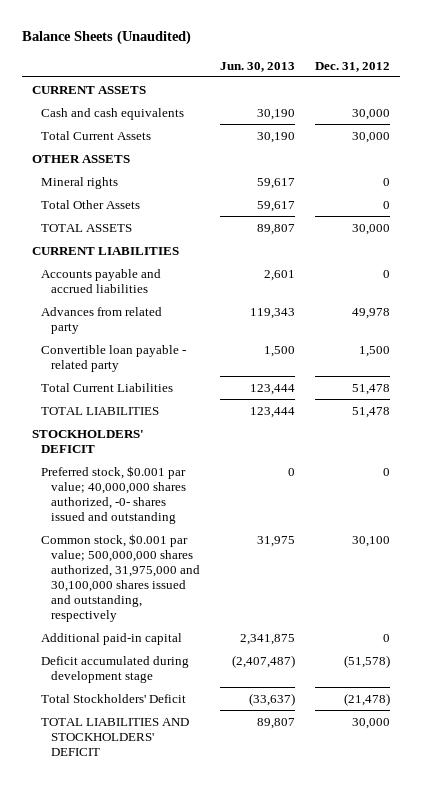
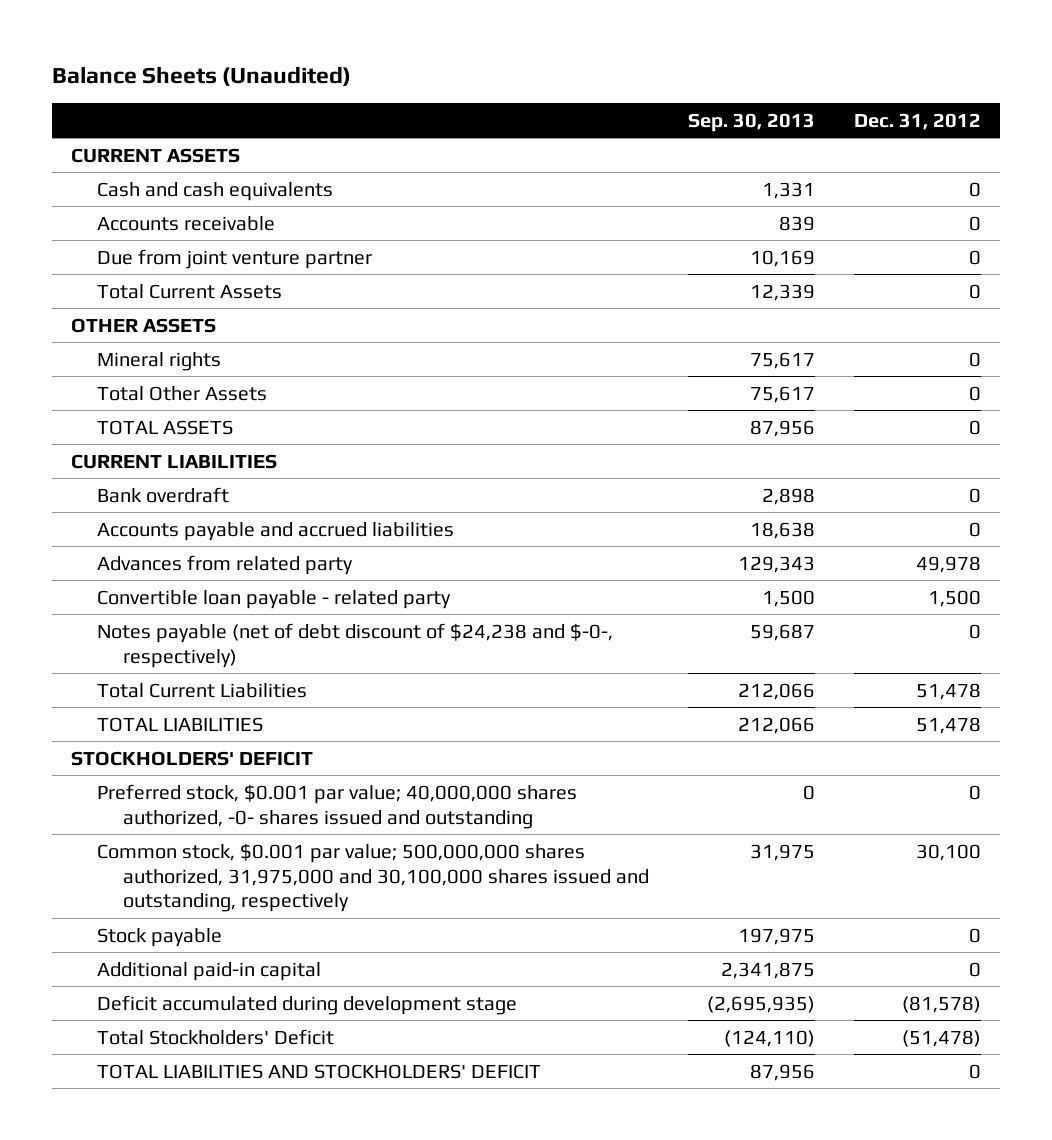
[220,61,296,72] Jun. 30, 2013 -> none
none -> [687,112,815,132] Sep. 30, 2013
[351,108,390,120] 30,000 -> [968,181,981,197] 0
none -> [97,215,276,231] Accounts receivable
none -> [97,248,373,269] Due from joint venture partner
[351,131,390,143] 30,000 -> [968,283,981,299] 0
[351,223,390,235] 30,000 -> [968,419,981,435] 0
none -> [97,486,230,503] Bank overdraft
none -> [97,622,614,668] Notes payable (net of debt discount of $24,238 and $-0-, respectively)
none -> [97,927,223,947] Stock payable
[343,654,390,668] (51,578) -> [901,995,981,1013] (81,578)
[343,692,390,706] (21,478) -> [901,1029,981,1047] (51,478)
[351,717,390,729] 30,000 -> [968,1063,981,1079] 0

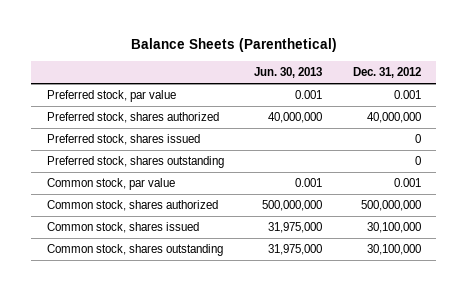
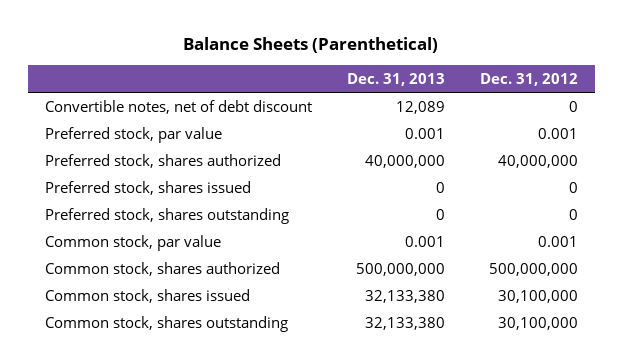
[254,67,323,79] Jun. 30, 2013 -> none
none -> [346,72,445,86] Dec. 31, 2013
none -> [45,99,313,114] Convertible notes, net of debt discount

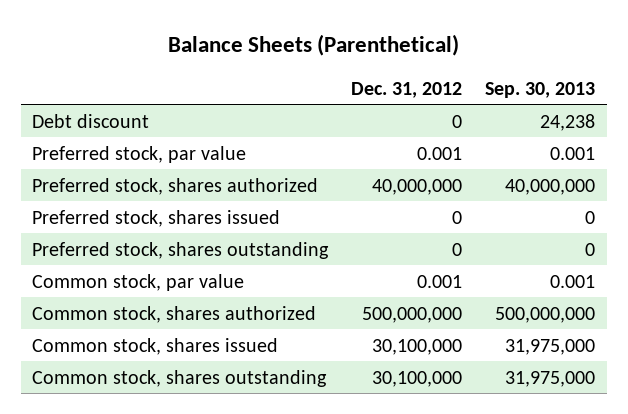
[346,72,445,86] Dec. 31, 2013 -> none
none -> [485,81,596,98] Sep. 30, 2013
[45,99,313,114] Convertible notes, net of debt discount -> none
none -> [32,113,150,128] Debt discount

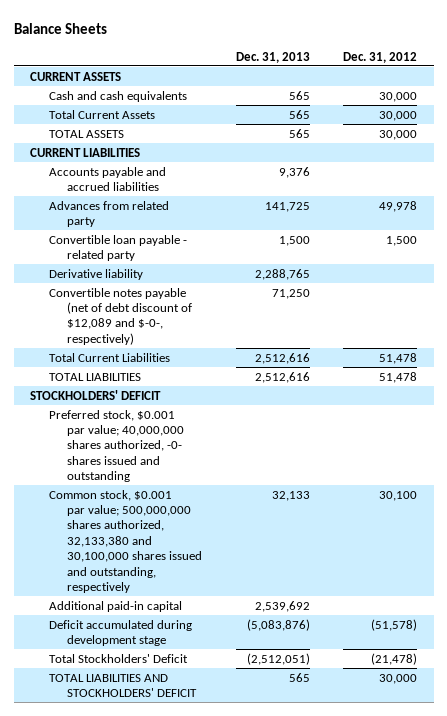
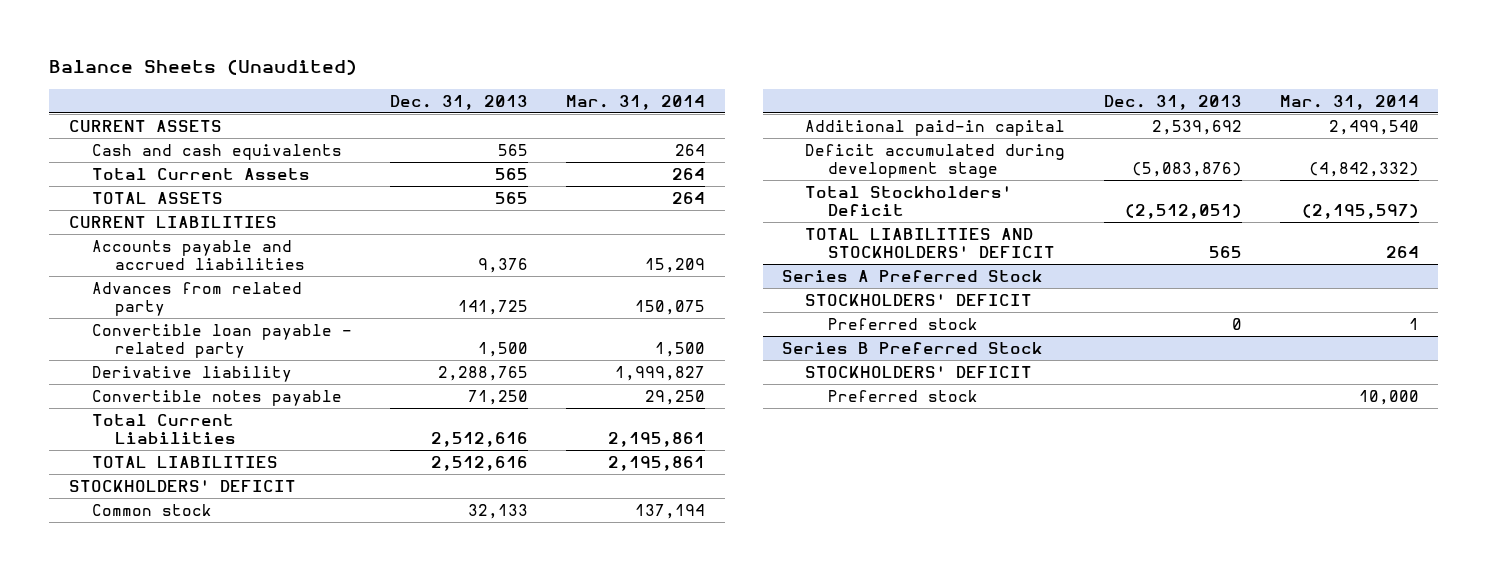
[13,23,107,35] Balance Sheets -> [49,59,358,76] Balance Sheets (Unaudited)
[343,51,418,63] Dec. 31, 2012 -> none
none -> [566,94,706,110] Mar. 31, 2014
[48,287,193,345] Convertible notes payable (net of debt discount of $12,089 and $-0-, respectively) -> [91,389,342,406] Convertible notes payable
[48,409,185,483] Preferred stock, $0.001 par value; 40,000,000 shares authorized, -0- shares issued and outstanding -> none
[48,489,203,593] Common stock, $0.001 par value; 500,000,000 shares authorized, 32,133,380 and 30,100,000 shares issued and outstanding, respectively -> [91,503,212,516] Common stock
none -> [782,269,1044,282] Series A Preferred Stock
none -> [805,293,1033,306] STOCKHOLDERS' DEFICIT
none -> [828,317,979,330] Preferred stock
none -> [782,341,1044,354] Series B Preferred Stock
none -> [805,365,1033,378] STOCKHOLDERS' DEFICIT
none -> [828,389,979,402] Preferred stock

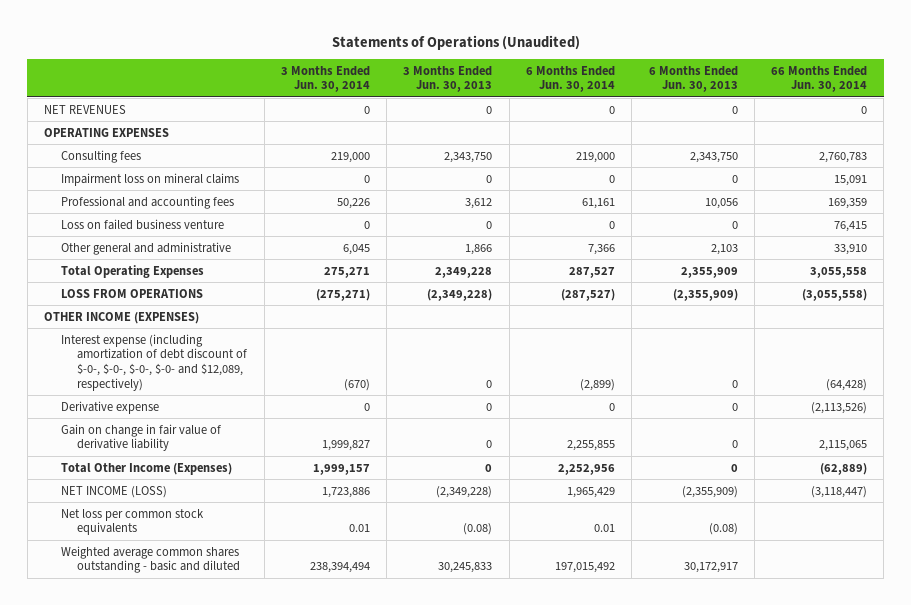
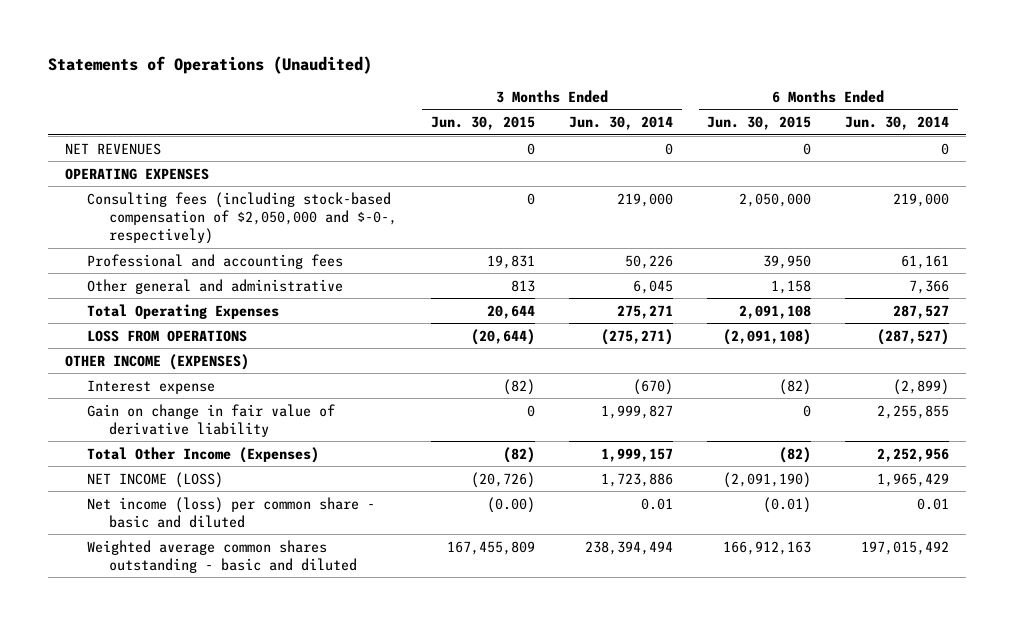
[403,65,493,93] 3 Months Ended Jun. 30, 2013 -> none
[648,65,738,93] 6 Months Ended Jun. 30, 2013 -> none
[771,65,868,93] 66 Months Ended Jun. 30, 2014 -> none
none -> [430,116,535,131] Jun. 30, 2015
none -> [707,116,812,131] Jun. 30, 2015
[60,172,239,186] Impairment loss on mineral claims -> none
[60,149,141,163] Consulting fees -> [86,191,397,244] Consulting fees (including stock-based compensation of $2,050,000 and $-0-, respectively)
[60,218,224,230] Loss on failed business venture -> none
[60,400,159,414] Derivative expense -> none
[60,333,248,391] Interest expense (including amortization of debt discount of $-0-, $-0-, $-0-, $-0- and $12,089, respectively) -> [86,379,215,394] Interest expense
[60,508,204,536] Net loss per common stock equivalents -> [86,496,375,528] Net income (loss) per common share - basic and diluted

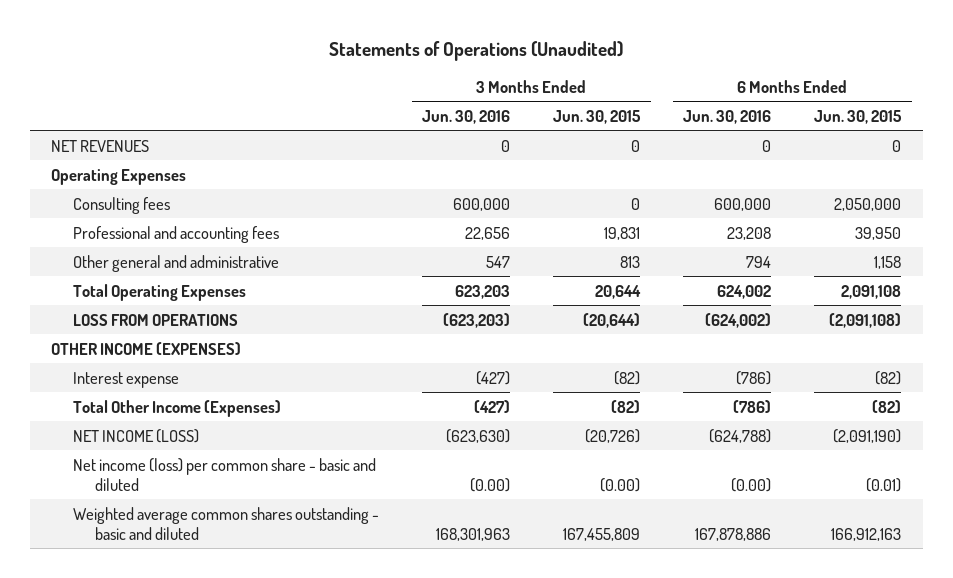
[569,116,674,131] Jun. 30, 2014 -> none
[845,116,950,131] Jun. 30, 2014 -> none
none -> [422,109,511,124] Jun. 30, 2016
none -> [683,109,772,124] Jun. 30, 2016
[64,167,209,180] OPERATING EXPENSES -> [51,168,187,185] Operating Expenses
[86,191,397,244] Consulting fees (including stock-based compensation of $2,050,000 and $-0-, respectively) -> [73,196,171,214] Consulting fees
[86,403,335,437] Gain on change in fair value of derivative liability -> none

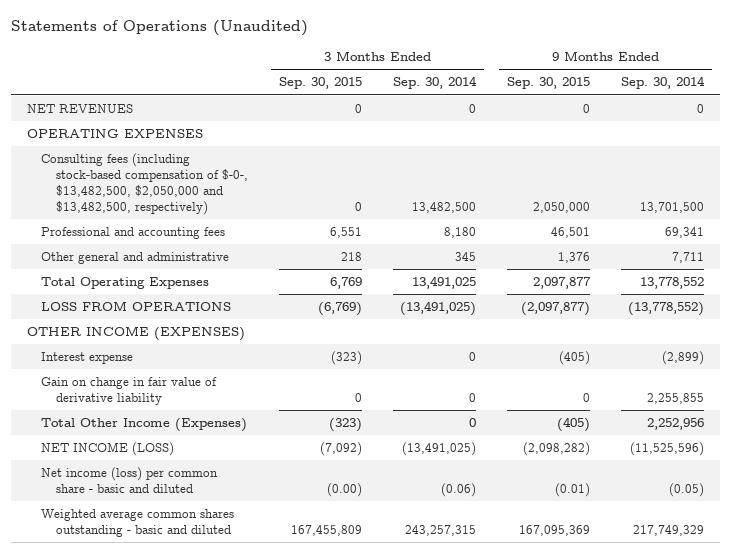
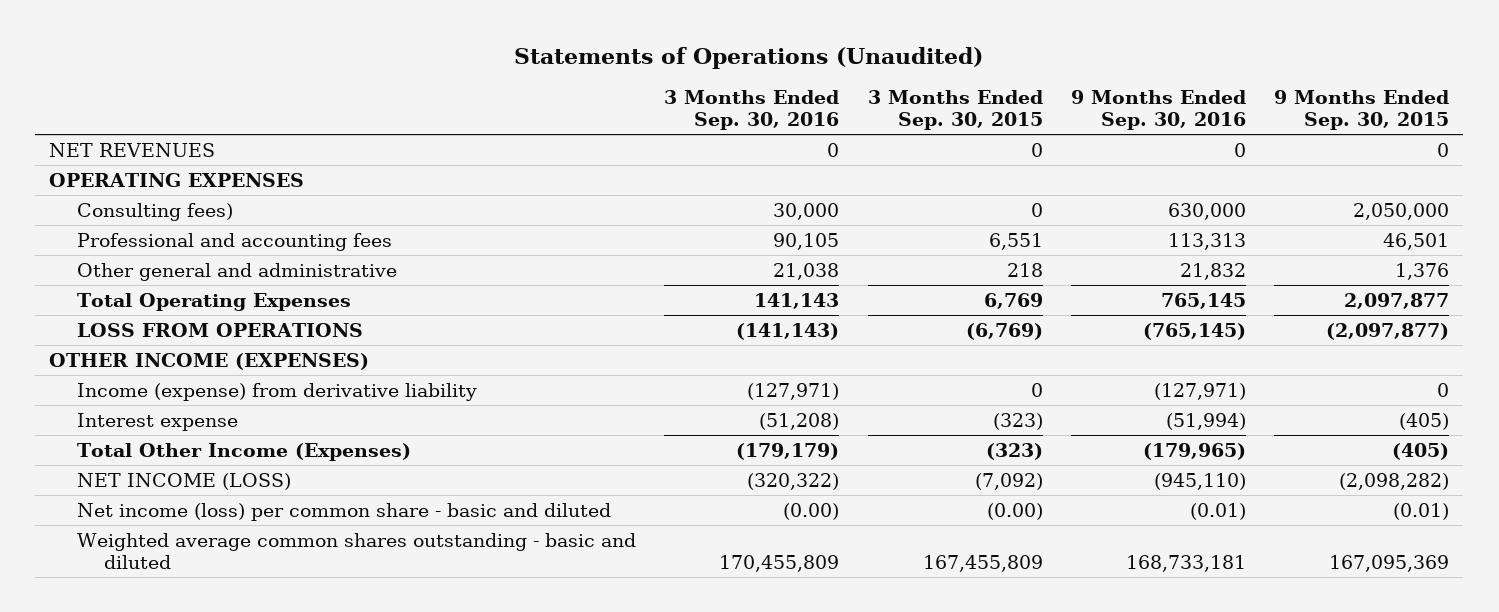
[393,76,478,90] Sep. 30, 2014 -> none
[621,76,706,90] Sep. 30, 2014 -> none
none -> [664,90,840,130] 3 Months Ended Sep. 30, 2016
none -> [1070,90,1246,130] 9 Months Ended Sep. 30, 2016
[41,153,249,215] Consulting fees (including stock-based compensation of $-0-, $13,482,500, $2,050,000 and $13,482,500, respectively) -> [76,202,233,221] Consulting fees)
none -> [76,382,477,401] Income (expense) from derivative liability
[41,377,218,405] Gain on change in fair value of derivative liability -> none

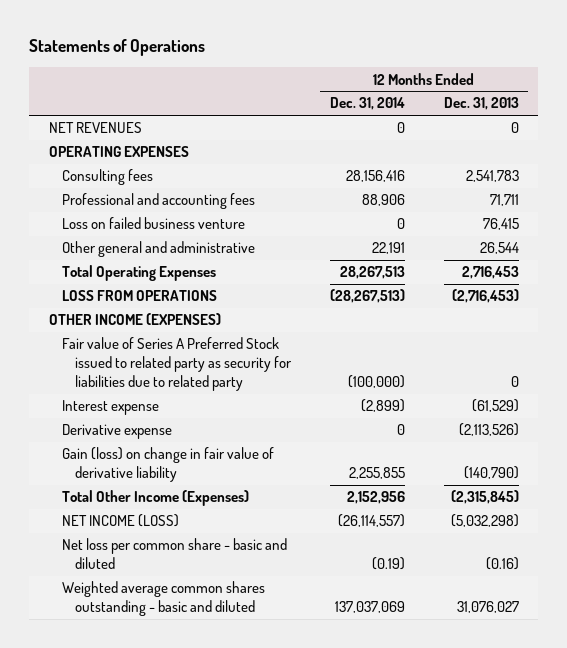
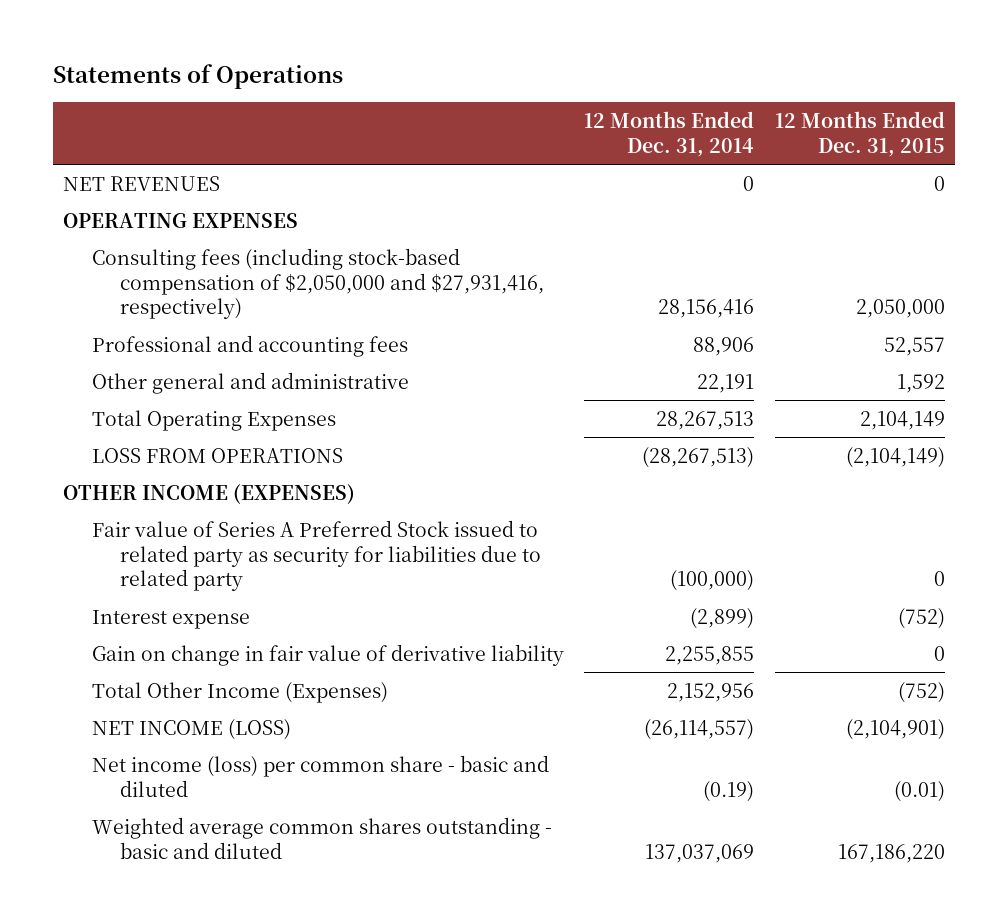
[443,97,519,111] Dec. 31, 2013 -> none
none -> [774,110,945,157] 12 Months Ended Dec. 31, 2015
[61,169,153,186] Consulting fees -> [91,247,545,320] Consulting fees (including stock-based compensation of $2,050,000 and $27,931,416, respectively)
[61,217,245,230] Loss on failed business venture -> none
[61,424,172,440] Derivative expense -> none
[61,447,274,483] Gain (loss) on change in fair value of derivative liability -> [91,643,564,666] Gain on change in fair value of derivative liability
[61,538,287,570] Net loss per common share - basic and diluted -> [91,754,549,797] Net income (loss) per common share - basic and diluted

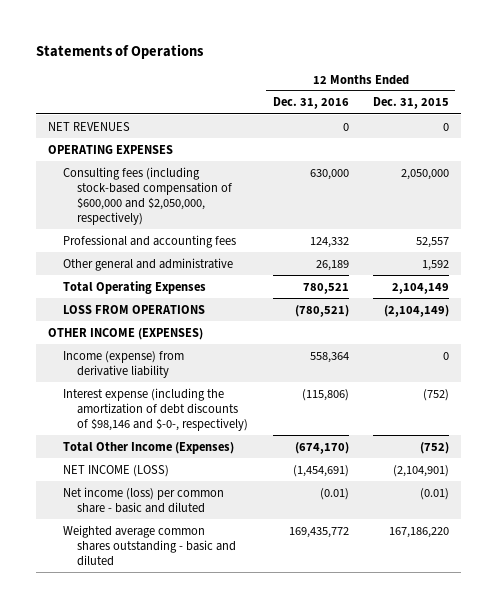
[584,110,755,157] 12 Months Ended Dec. 31, 2014 -> none
none -> [272,97,349,110] Dec. 31, 2016
[91,247,545,320] Consulting fees (including stock-based compensation of $2,050,000 and $27,931,416, respectively) -> [62,166,233,225] Consulting fees (including stock-based compensation of $600,000 and $2,050,000, respectively)
[91,519,542,592] Fair value of Series A Preferred Stock issued to related party as security for liabilities due to related party -> none
[91,643,564,666] Gain on change in fair value of derivative liability -> none
none -> [62,350,184,378] Income (expense) from derivative liability
[91,609,250,629] Interest expense -> [62,387,249,431] Interest expense (including the amortization of debt discounts of $98,146 and $-0-, respectively)

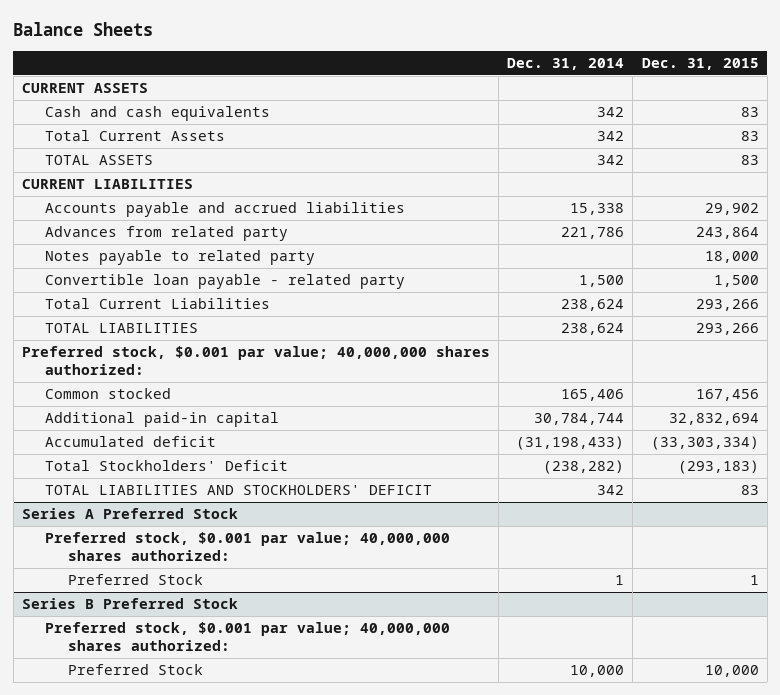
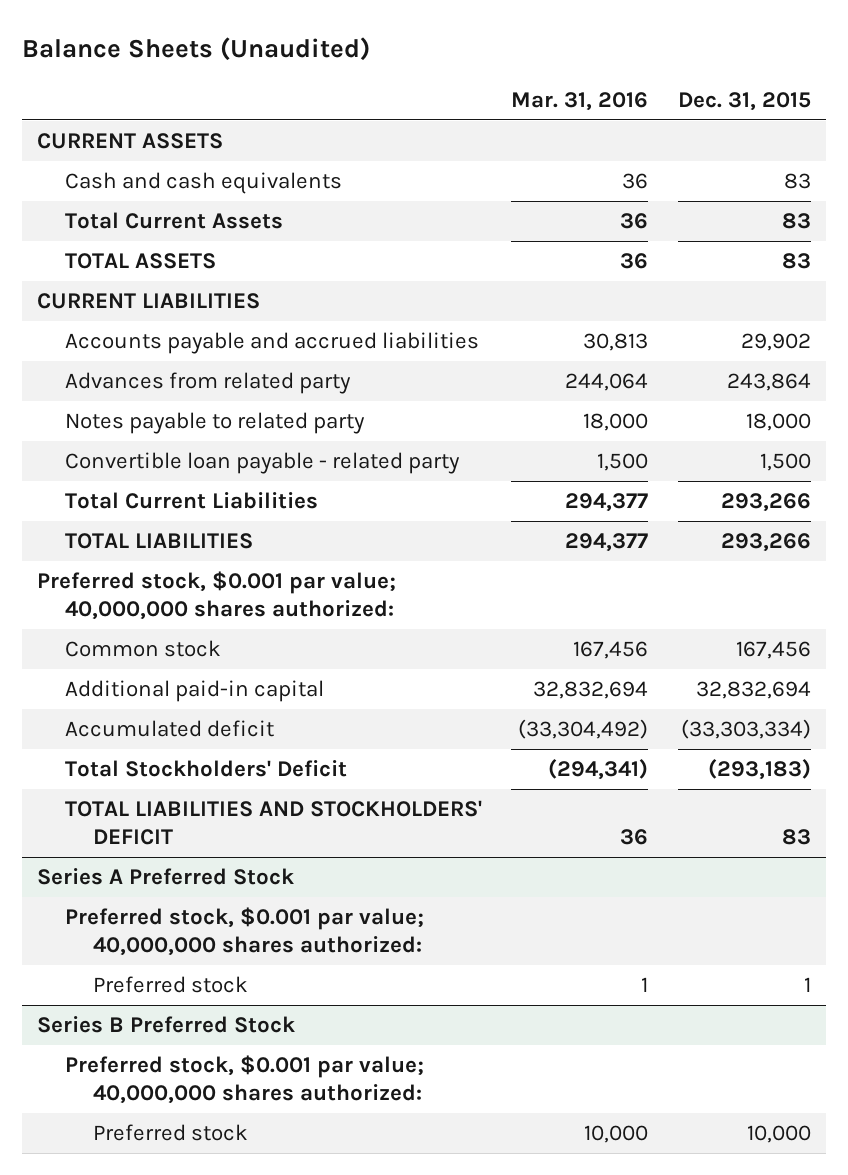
[13,21,154,36] Balance Sheets -> [21,36,370,61] Balance Sheets (Unaudited)
[507,57,625,70] Dec. 31, 2014 -> none
none -> [511,91,649,111] Mar. 31, 2016
[44,388,171,400] Common stocked -> [64,640,221,658] Common stock
[68,574,204,586] Preferred Stock -> [92,976,248,994] Preferred stock
[68,664,204,676] Preferred Stock -> [92,1124,248,1142] Preferred stock

